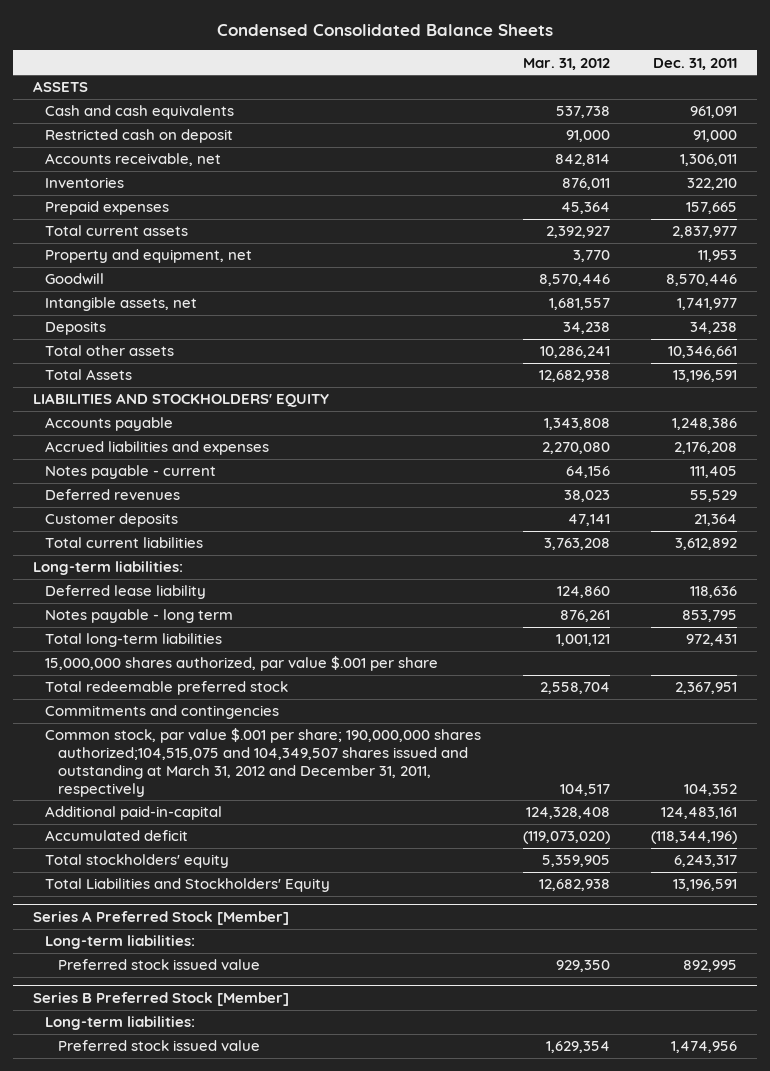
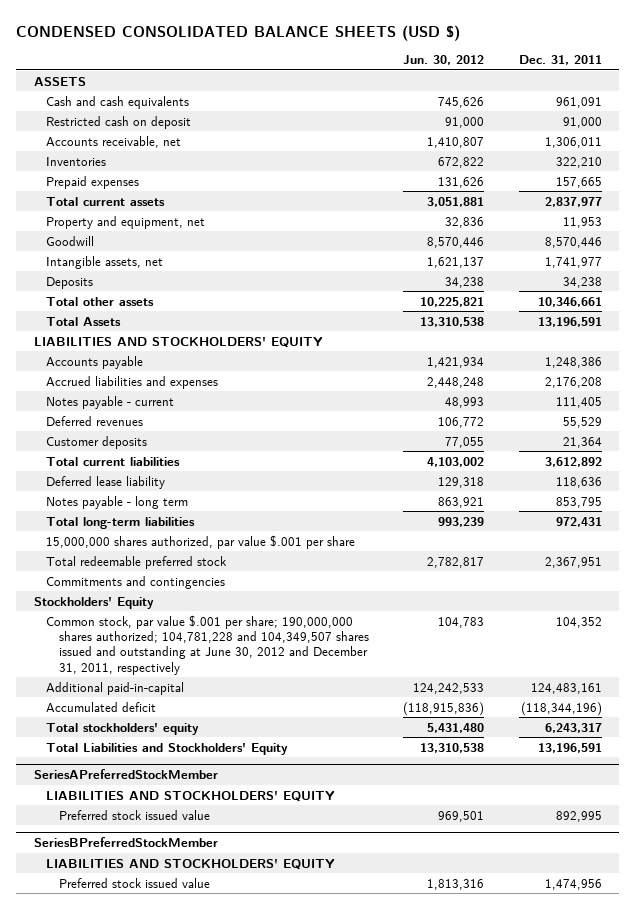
[217,23,554,36] Condensed Consolidated Balance Sheets -> [16,24,461,41] CONDENSED CONSOLIDATED BALANCE SHEETS (USD $)
[522,57,610,70] Mar. 31, 2012 -> none
none -> [403,55,485,66] Jun. 30, 2012
[33,561,184,576] Long-term liabilities: -> none
none -> [33,596,154,609] Stockholders' Equity
[45,728,482,797] Common stock, par value $.001 per share; 190,000,000 shares authorized;104,515,075 and 104,349,507 shares issued and outstanding at March 31, 2012 and December 31, 2011, respectively -> [46,614,370,675] Common stock, par value $.001 per share; 190,000,000 shares authorized; 104,781,228 and 104,349,507 shares issued and outstanding at June 30, 2012 and December 31, 2011, respectively
[33,911,290,926] Series A Preferred Stock [Member] -> none
[45,935,196,950] Long-term liabilities: -> none
none -> [33,769,218,780] SeriesAPreferredStockMember
none -> [46,790,336,802] LIABILITIES AND STOCKHOLDERS' EQUITY
[33,992,290,1007] Series B Preferred Stock [Member] -> none
[45,1016,196,1031] Long-term liabilities: -> none
none -> [33,837,218,848] SeriesBPreferredStockMember
none -> [46,858,336,870] LIABILITIES AND STOCKHOLDERS' EQUITY

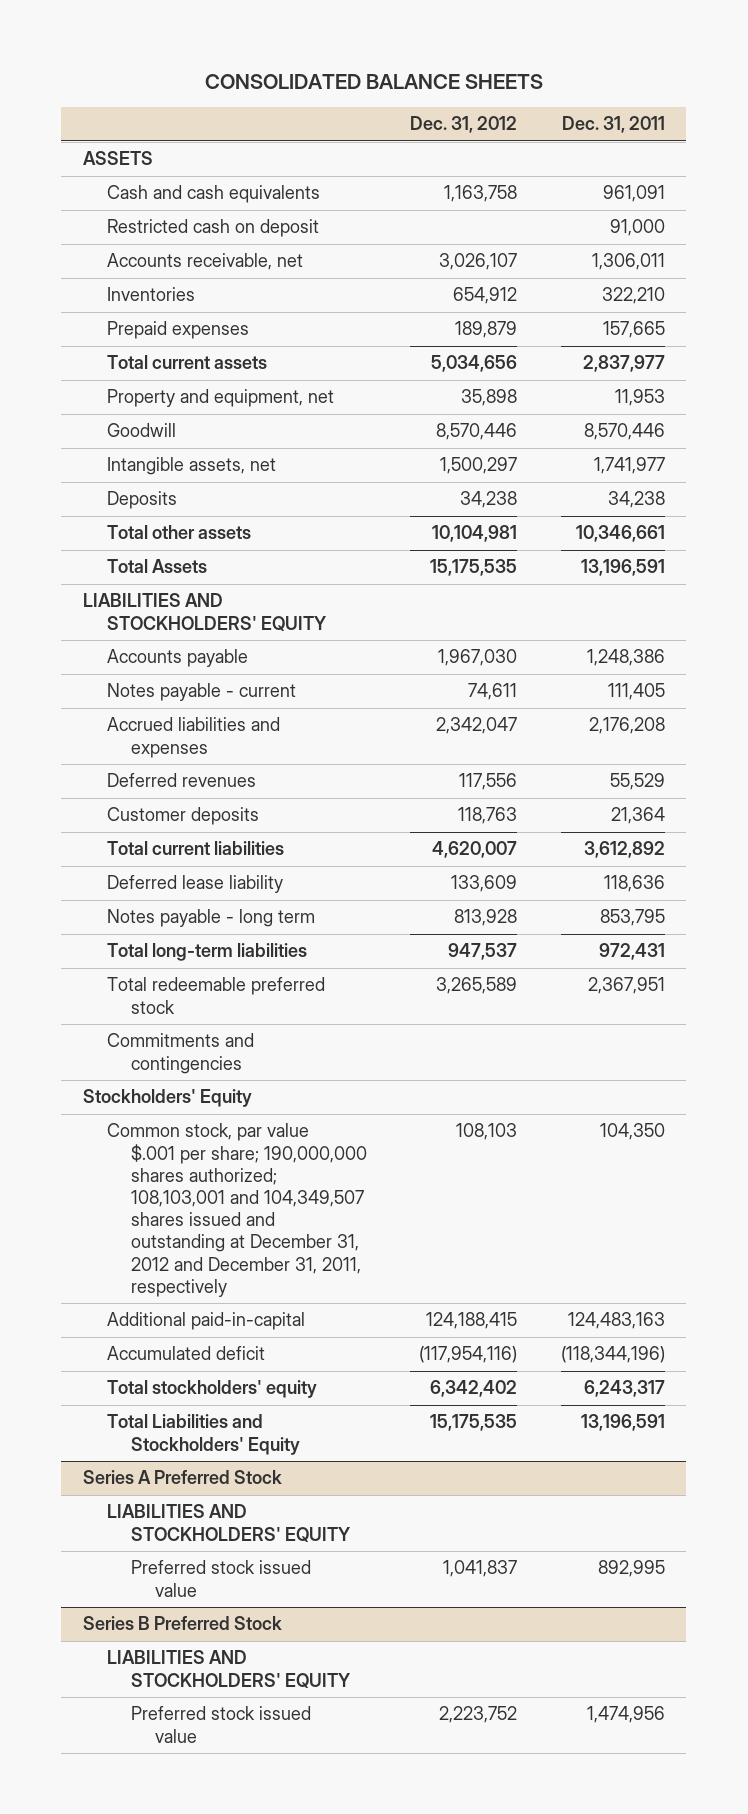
[16,24,461,41] CONDENSED CONSOLIDATED BALANCE SHEETS (USD $) -> [204,74,543,90] CONSOLIDATED BALANCE SHEETS
[403,55,485,66] Jun. 30, 2012 -> none
none -> [410,116,518,134] Dec. 31, 2012
[46,375,219,389] Accrued liabilities and expenses -> [107,717,281,758] Accrued liabilities and expenses
[46,534,356,549] 15,000,000 shares authorized, par value $.001 per share -> none
[46,614,370,675] Common stock, par value $.001 per share; 190,000,000 shares authorized; 104,781,228 and 104,349,507 shares issued and outstanding at June 30, 2012 and December 31, 2011, respectively -> [107,1123,368,1297] Common stock, par value $.001 per share; 190,000,000 shares authorized; 108,103,001 and 104,349,507 shares issued and outstanding at December 31, 2012 and December 31, 2011, respectively
[555,616,602,628] 104,352 -> [599,1123,665,1141] 104,350
[530,682,602,694] 124,483,161 -> [567,1312,665,1330] 124,483,163
[33,769,218,780] SeriesAPreferredStockMember -> none
none -> [83,1470,283,1485] Series A Preferred Stock
[33,837,218,848] SeriesBPreferredStockMember -> none
none -> [83,1616,283,1631] Series B Preferred Stock

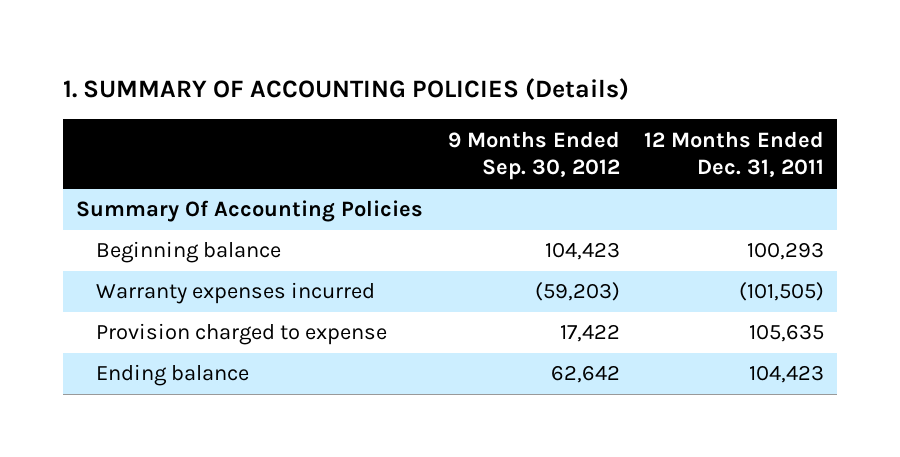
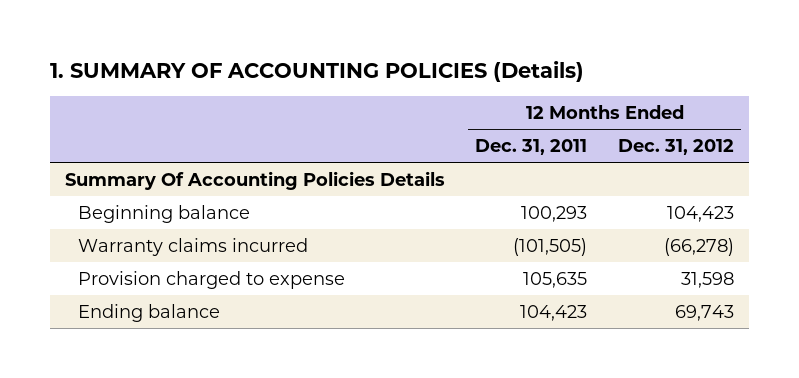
[447,130,620,181] 9 Months Ended Sep. 30, 2012 -> none
none -> [617,139,734,156] Dec. 31, 2012
[75,200,423,223] Summary Of Accounting Policies -> [65,170,446,190] Summary Of Accounting Policies Details
[96,282,376,305] Warranty expenses incurred -> [77,237,308,256] Warranty claims incurred

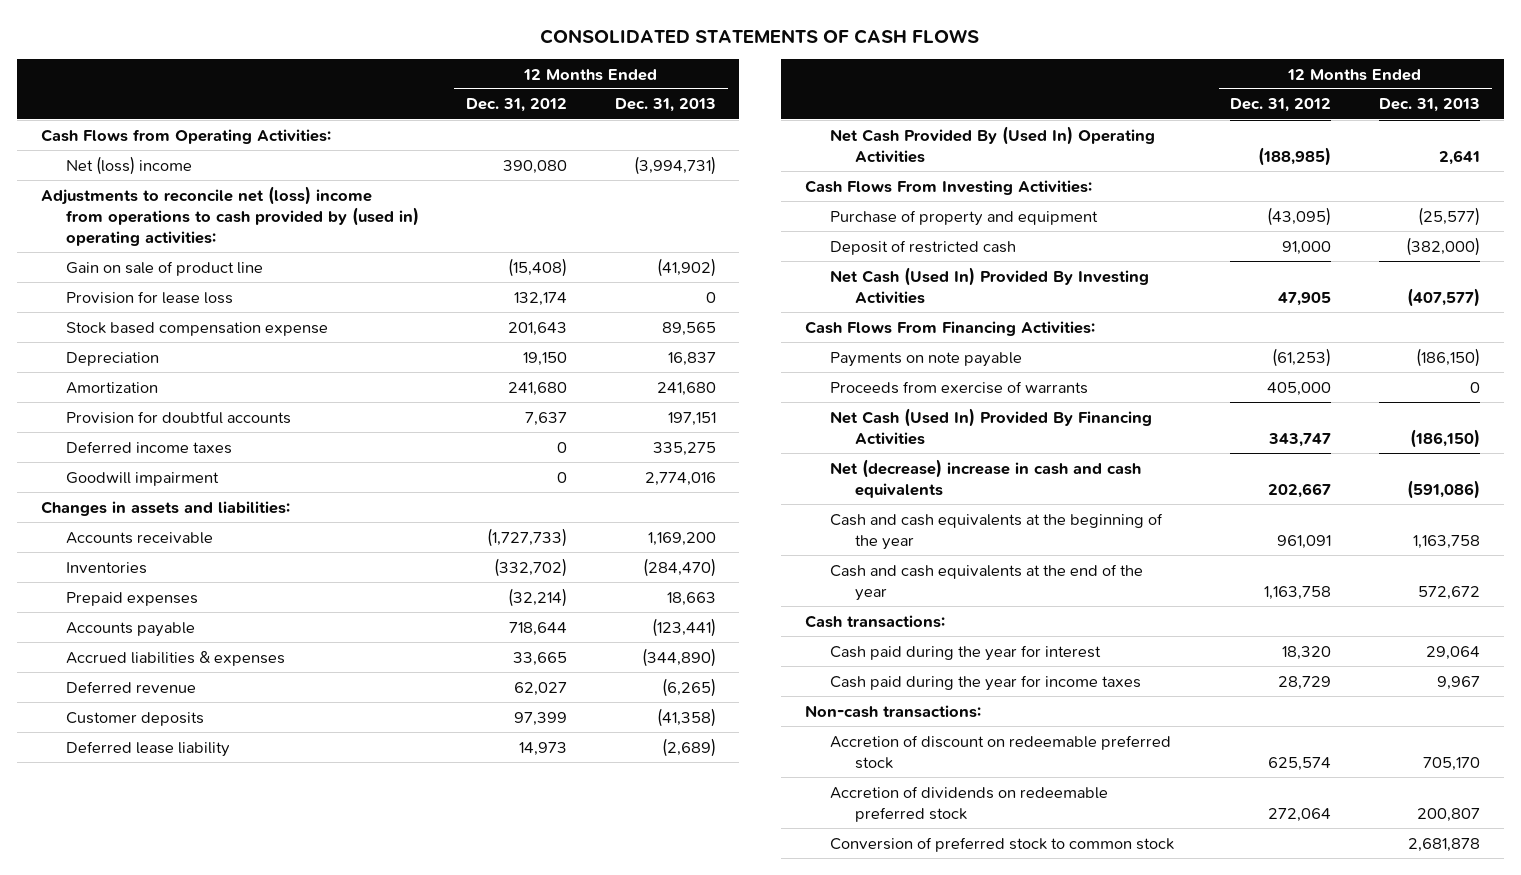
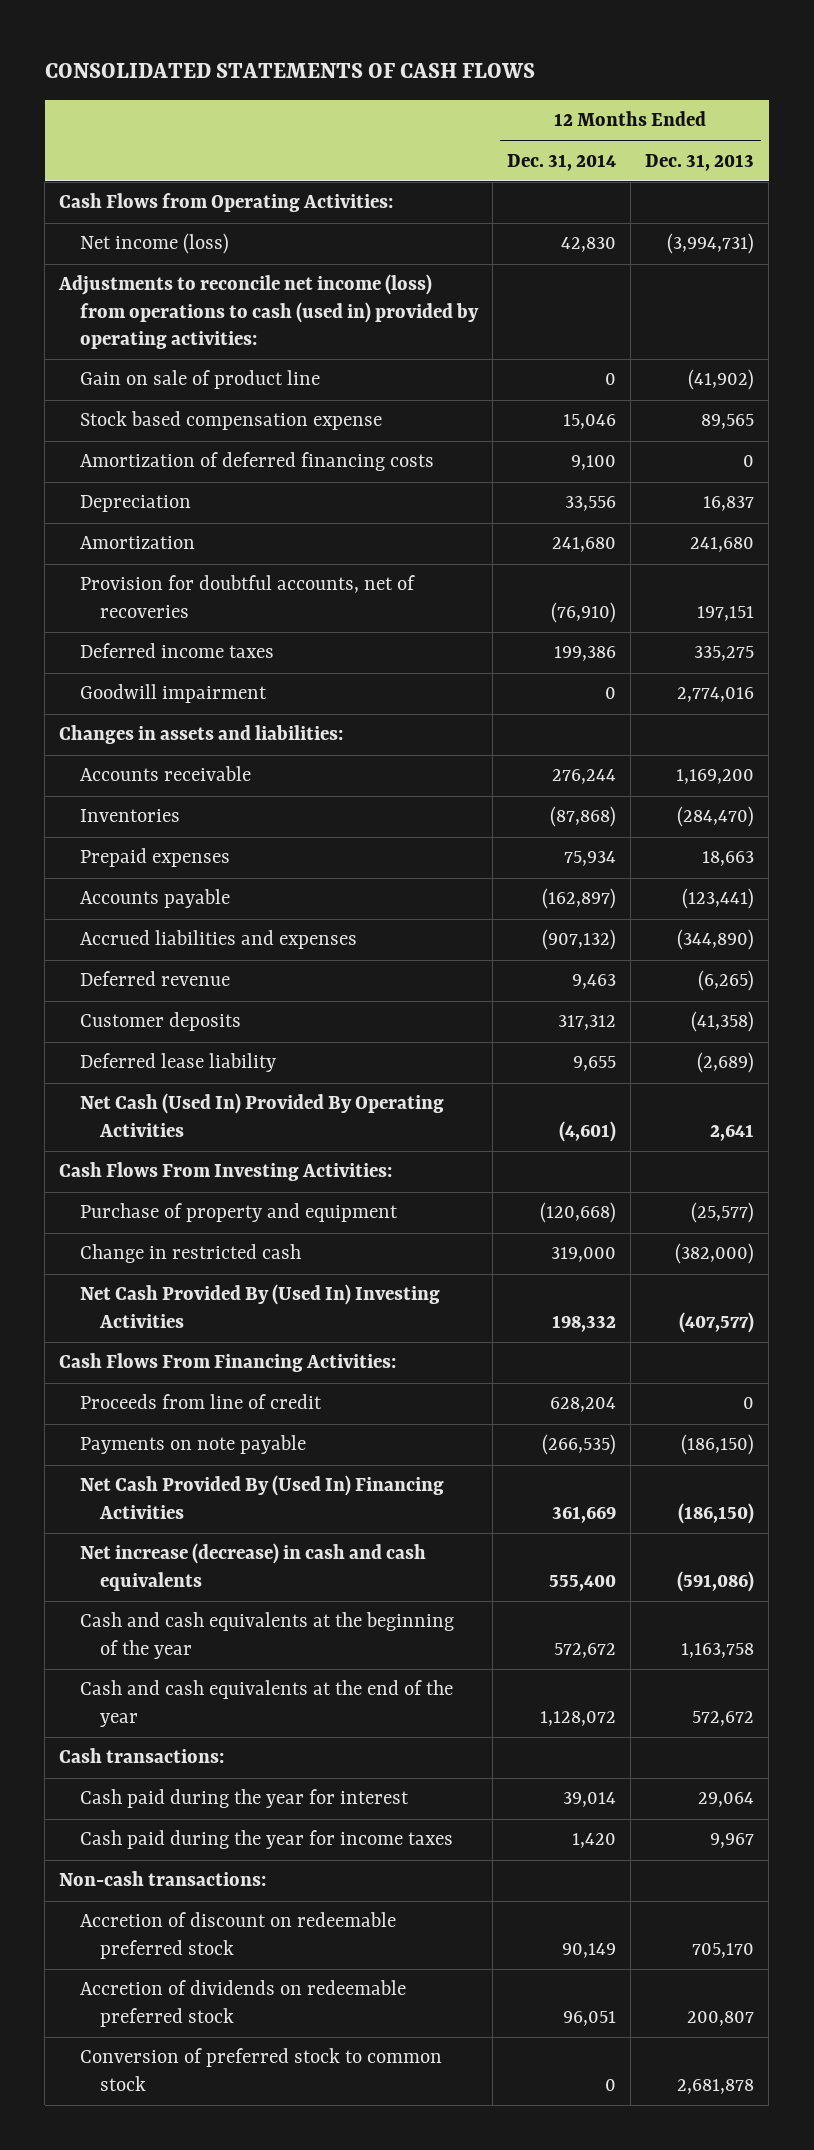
[466,98,568,113] Dec. 31, 2012 -> none
none -> [506,153,616,171] Dec. 31, 2014
[65,155,192,175] Net (loss) income -> [79,233,229,255] Net income (loss)
[40,185,419,246] Adjustments to reconcile net (loss) income from operations to cash provided by (used in) operating activities: -> [58,274,479,349] Adjustments to reconcile net income (loss) from operations to cash (used in) provided by operating activities:
[65,290,233,304] Provision for lease loss -> none
none -> [79,452,434,472] Amortization of deferred financing costs
[65,410,291,424] Provision for doubtful accounts -> [79,575,415,618] Provision for doubtful accounts, net of recoveries
[65,650,285,666] Accrued liabilities & expenses -> [79,930,357,950] Accrued liabilities and expenses
[829,125,1155,163] Net Cash Provided By (Used In) Operating Activities -> [79,1093,444,1137] Net Cash (Used In) Provided By Operating Activities
[829,239,1016,255] Deposit of restricted cash -> [79,1244,301,1264] Change in restricted cash
[829,266,1149,304] Net Cash (Used In) Provided By Investing Activities -> [79,1284,440,1328] Net Cash Provided By (Used In) Investing Activities
none -> [79,1394,322,1410] Proceeds from line of credit
[829,380,1088,394] Proceeds from exercise of warrants -> none
[829,407,1152,445] Net Cash (Used In) Provided By Financing Activities -> [79,1475,444,1519] Net Cash Provided By (Used In) Financing Activities
[829,458,1141,498] Net (decrease) increase in cash and cash equivalents -> [79,1543,426,1591] Net increase (decrease) in cash and cash equivalents

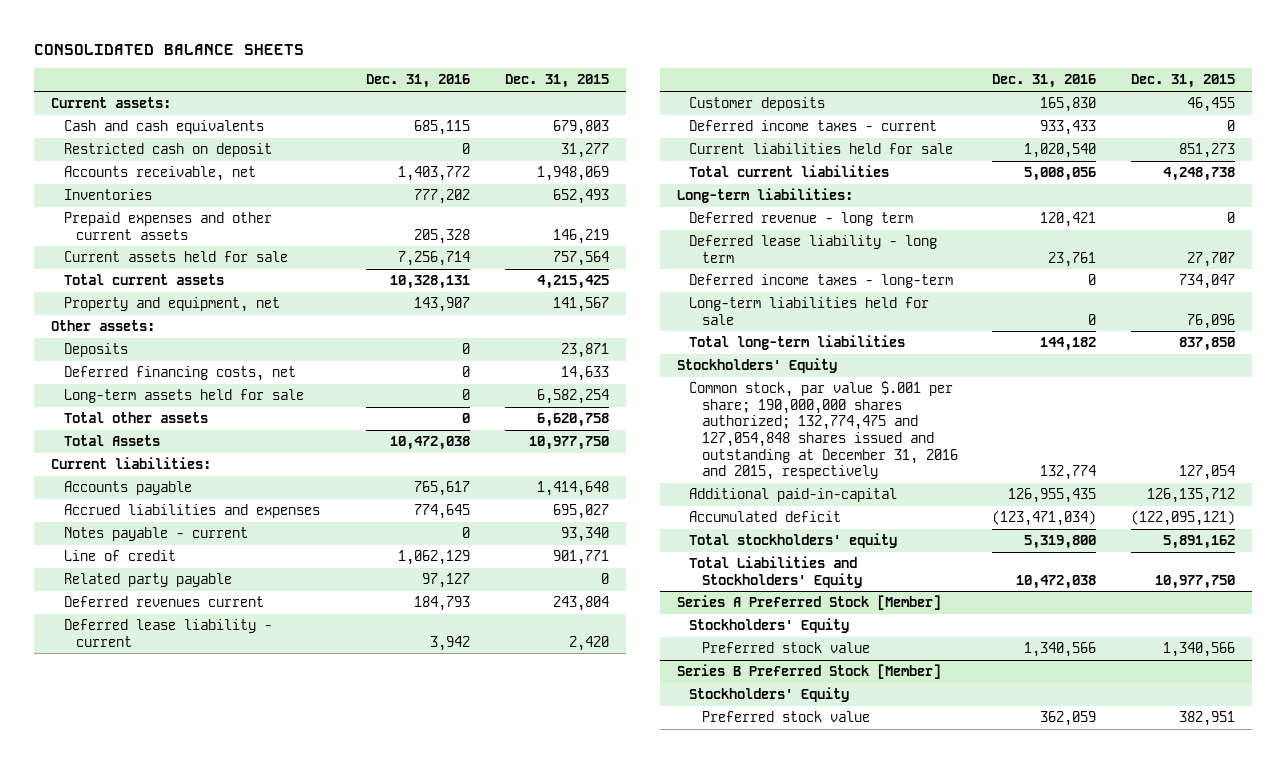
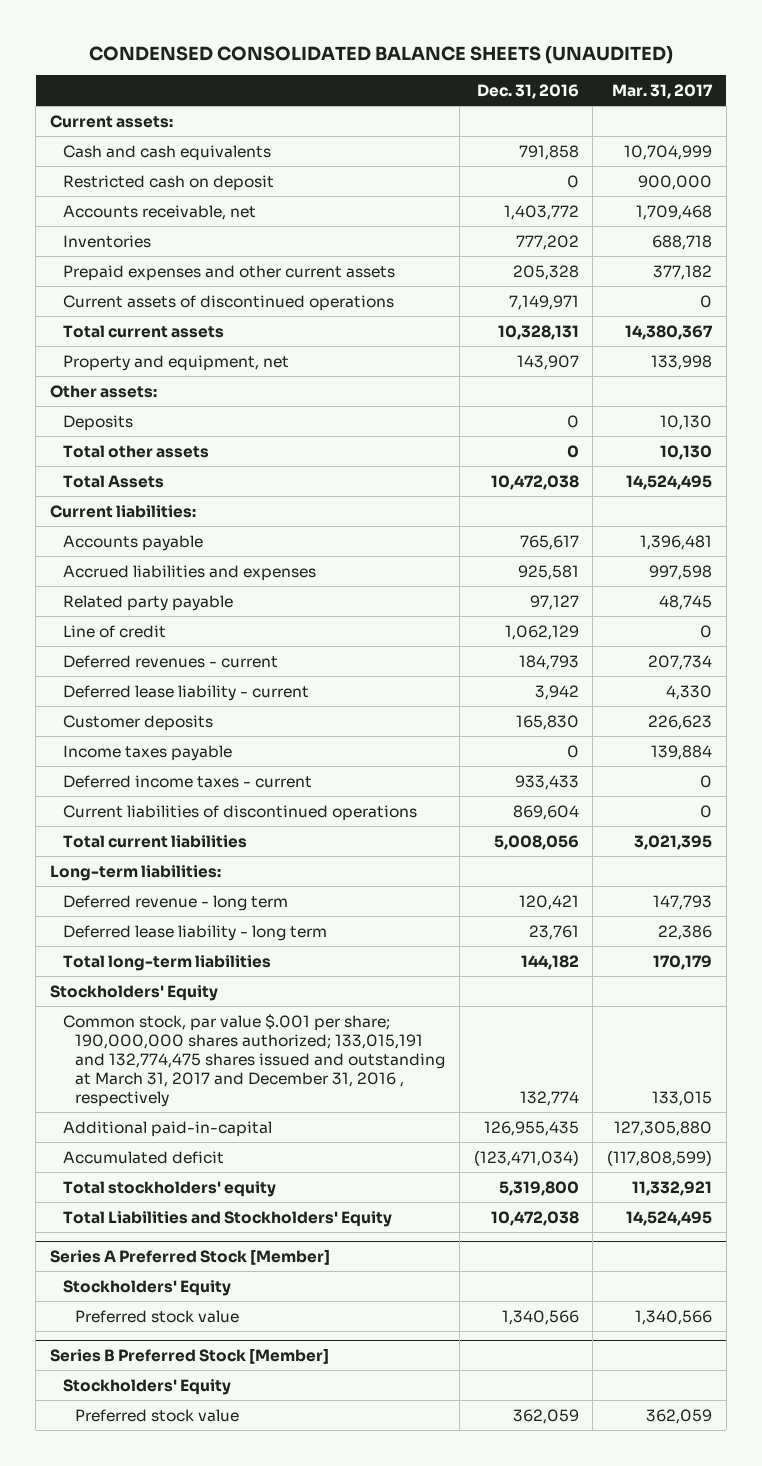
[33,43,304,55] CONSOLIDATED BALANCE SHEETS -> [88,45,673,64] CONDENSED CONSOLIDATED BALANCE SHEETS (UNAUDITED)
[504,74,609,89] Dec. 31, 2015 -> none
none -> [612,84,714,100] Mar. 31, 2017
[414,120,471,136] 685,115 -> [518,144,579,160] 791,858
[63,251,288,263] Current assets held for sale -> none
none -> [62,294,394,311] Current assets of discontinued operations
[63,366,296,382] Deferred financing costs, net -> none
[63,389,304,404] Long-term assets held for sale -> none
[63,527,248,542] Notes payable - current -> none
[414,504,471,520] 774,645 -> [517,564,579,580] 925,581
[63,550,176,562] Line of credit -> [62,624,166,638] Line of credit
[63,596,264,608] Deferred revenues current -> [62,654,278,668] Deferred revenues - current
none -> [62,744,232,761] Income taxes payable
[689,143,954,155] Current liabilities held for sale -> [62,804,417,821] Current liabilities of discontinued operations
[1024,143,1097,159] 1,020,540 -> [512,804,579,820] 869,604
[689,274,954,289] Deferred income taxes - long-term -> none
[689,297,930,325] Long-term liabilities held for sale -> none
[689,381,958,481] Common stock, par value $.001 per share; 190,000,000 shares authorized; 132,774,475 and 127,054,848 shares issued and outstanding at December 31, 2016 and 2015, respectively -> [62,1013,446,1107] Common stock, par value $.001 per share; 190,000,000 shares authorized; 133,015,191 and 132,774,475 shares issued and outstanding at March 31, 2017 and December 31, 2016 , respectively

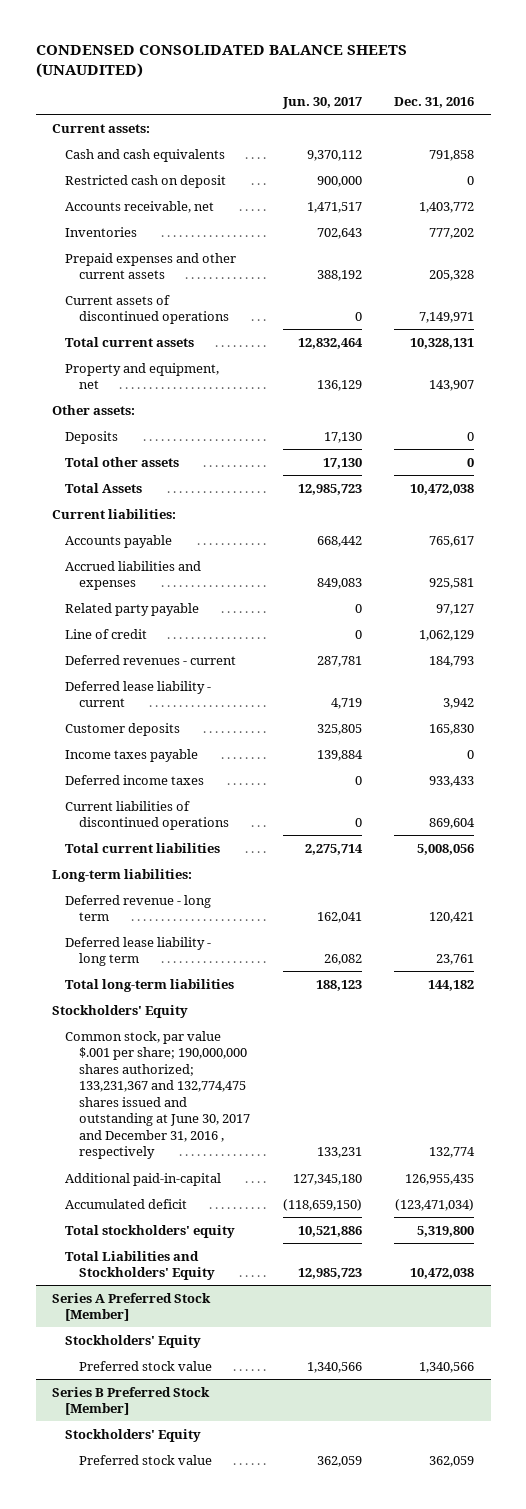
[612,84,714,100] Mar. 31, 2017 -> none
none -> [281,96,362,109] Jun. 30, 2017
[62,774,312,788] Deferred income taxes - current -> [65,774,205,785] Deferred income taxes
[62,1013,446,1107] Common stock, par value $.001 per share; 190,000,000 shares authorized; 133,015,191 and 132,774,475 shares issued and outstanding at March 31, 2017 and December 31, 2016 , respectively -> [65,1030,250,1160] Common stock, par value $.001 per share; 190,000,000 shares authorized; 133,231,367 and 132,774,475 shares issued and outstanding at June 30, 2017 and December 31, 2016 , respectively

